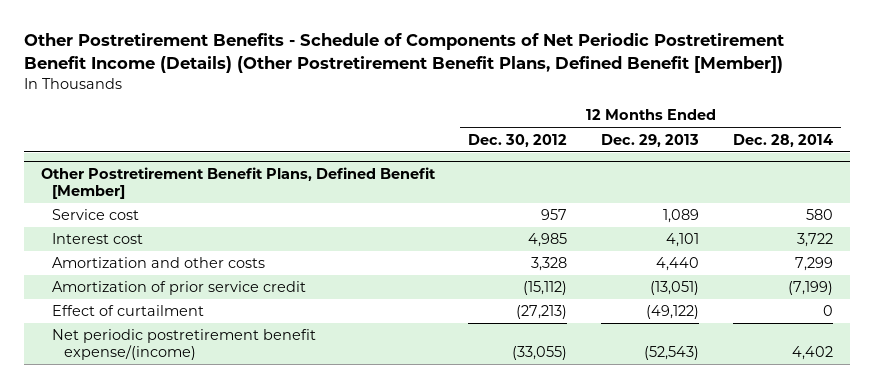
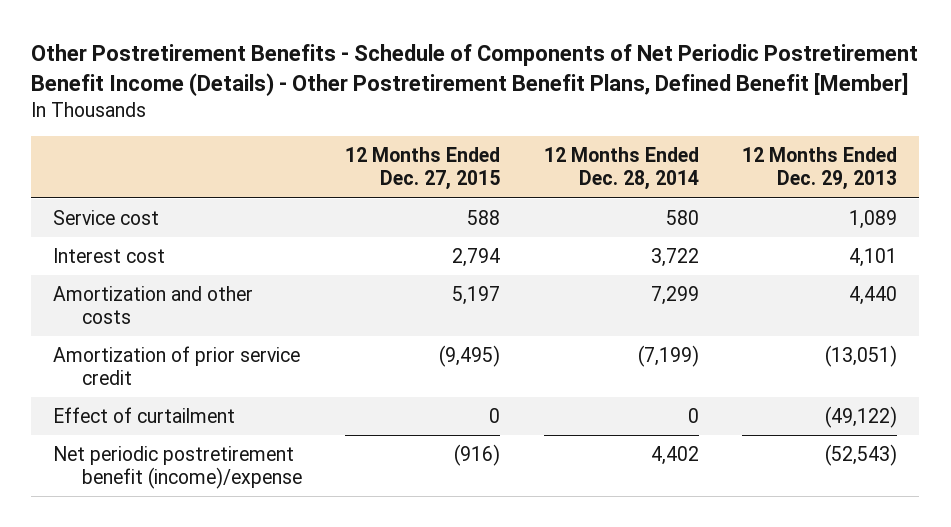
[23,33,784,74] Other Postretirement Benefits - Schedule of Components of Net Periodic Postretirement Benefit Income (Details) (Other Postretirement Benefit Plans, Defined Benefit [Member]) -> [31,44,919,97] Other Postretirement Benefits - Schedule of Components of Net Periodic Postretirement Benefit Income (Details) - Other Postretirement Benefit Plans, Defined Benefit [Member]
[468,133,568,147] Dec. 30, 2012 -> none
none -> [345,147,501,191] 12 Months Ended Dec. 27, 2015
[40,166,436,199] Other Postretirement Benefit Plans, Defined Benefit [Member] -> none
[52,329,317,361] Net periodic postretirement benefit expense/(income) -> [53,445,302,489] Net periodic postretirement benefit (income)/expense

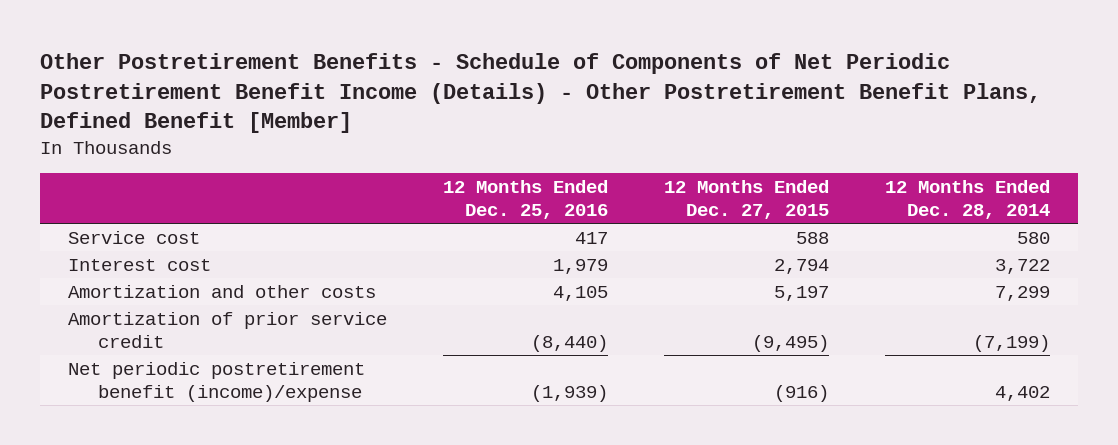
[742,147,898,191] 12 Months Ended Dec. 29, 2013 -> none
none -> [443,179,609,219] 12 Months Ended Dec. 25, 2016
[53,406,236,423] Effect of curtailment -> none

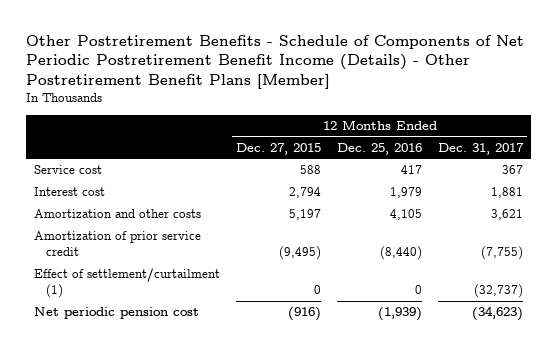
[39,53,1041,134] Other Postretirement Benefits - Schedule of Components of Net Periodic Postretirement Benefit Income (Details) - Other Postretirement Benefit Plans, Defined Benefit [Member] -> [25,34,524,89] Other Postretirement Benefits - Schedule of Components of Net Periodic Postretirement Benefit Income (Details) - Other Postretirement Benefit Plans [Member]
[885,179,1051,219] 12 Months Ended Dec. 28, 2014 -> none
none -> [438,142,525,155] Dec. 31, 2017
none -> [33,268,220,298] Effect of settlement/curtailment (1)
[67,361,365,402] Net periodic postretirement benefit (income)/expense -> [33,307,199,320] Net periodic pension cost

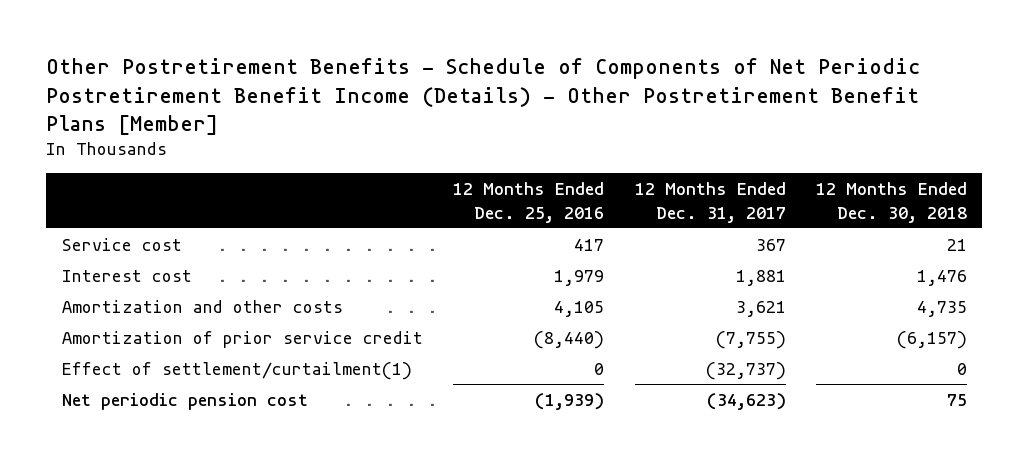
[236,142,322,155] Dec. 27, 2015 -> none
none -> [816,182,968,223] 12 Months Ended Dec. 30, 2018
[33,268,220,298] Effect of settlement/curtailment (1) -> [61,361,412,380] Effect of settlement/curtailment(1)

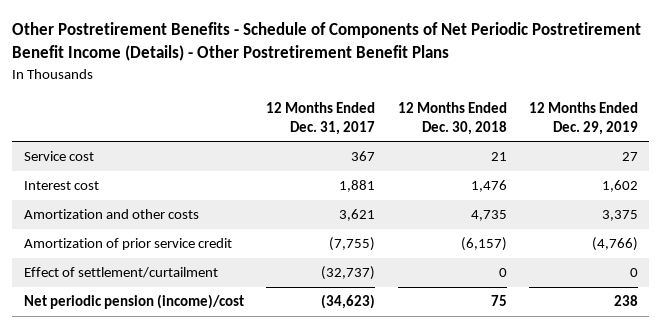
[46,58,921,135] Other Postretirement Benefits - Schedule of Components of Net Periodic Postretirement Benefit Income (Details) - Other Postretirement Benefit Plans [Member] -> [12,22,642,62] Other Postretirement Benefits - Schedule of Components of Net Periodic Postretirement Benefit Income (Details) - Other Postretirement Benefit Plans
[453,182,605,223] 12 Months Ended Dec. 25, 2016 -> none
none -> [529,101,639,135] 12 Months Ended Dec. 29, 2019
[61,361,412,380] Effect of settlement/curtailment(1) -> [23,267,218,279] Effect of settlement/curtailment
[61,392,308,410] Net periodic pension cost -> [23,294,244,310] Net periodic pension (income)/cost

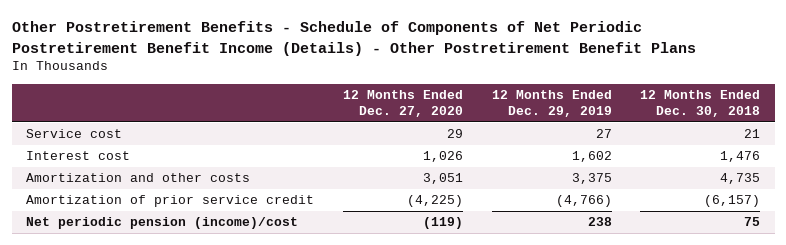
[266,101,376,135] 12 Months Ended Dec. 31, 2017 -> none
none -> [342,89,463,117] 12 Months Ended Dec. 27, 2020
[23,267,218,279] Effect of settlement/curtailment -> none

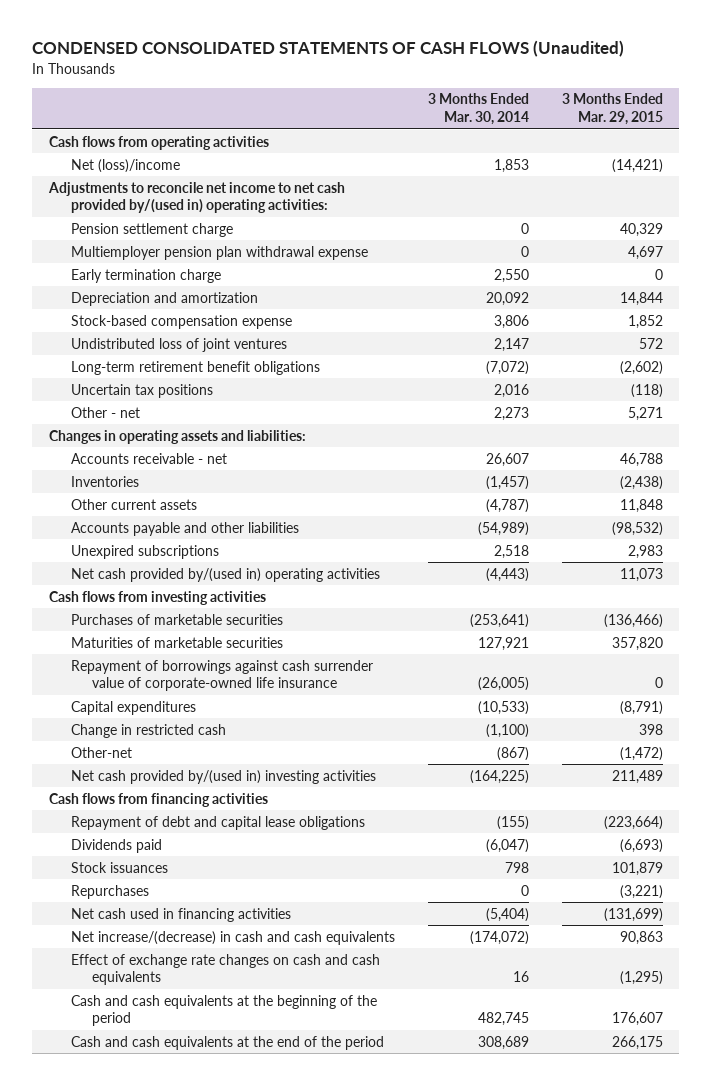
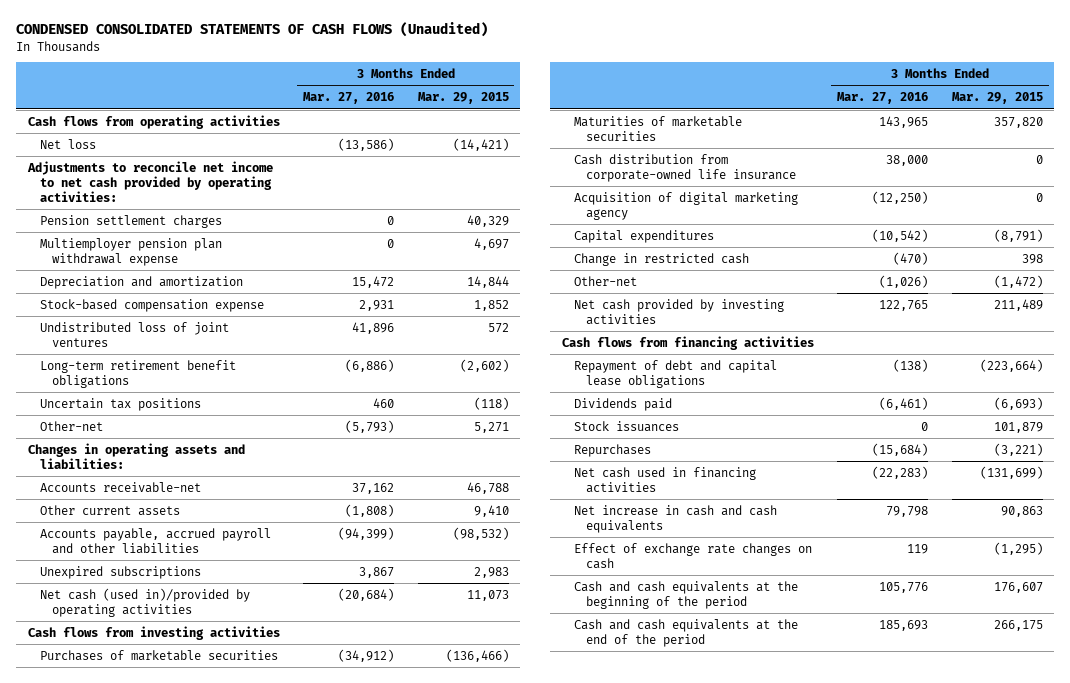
[427,93,529,126] 3 Months Ended Mar. 30, 2014 -> none
none -> [303,92,395,105] Mar. 27, 2016
[70,158,180,173] Net (loss)/income -> [39,138,96,149] Net loss
[47,181,345,214] Adjustments to reconcile net income to net cash provided by/(used in) operating activities: -> [26,160,273,203] Adjustments to reconcile net income to net cash provided by operating activities:
[70,222,233,237] Pension settlement charge -> [39,214,222,228] Pension settlement charges
[70,268,221,283] Early termination charge -> none
[70,406,140,418] Other - net -> [39,420,103,431] Other-net
[70,475,139,487] Inventories -> none
[70,452,227,464] Accounts receivable - net -> [39,481,201,493] Accounts receivable-net
[619,498,663,513] 11,848 -> [473,504,509,517] 9,410
[70,521,299,536] Accounts payable and other liabilities -> [39,527,271,554] Accounts payable, accrued payroll and other liabilities
[70,567,380,582] Net cash provided by/(used in) operating activities -> [39,587,250,617] Net cash (used in)/provided by operating activities
[70,659,373,692] Repayment of borrowings against cash surrender value of corporate-owned life insurance -> none
none -> [574,153,797,182] Cash distribution from corporate-owned life insurance
none -> [574,191,799,220] Acquisition of digital marketing agency
[70,769,376,784] Net cash provided by/(used in) investing activities -> [574,298,785,325] Net cash provided by investing activities
[70,930,395,945] Net increase/(decrease) in cash and cash equivalents -> [574,504,778,533] Net increase in cash and cash equivalents
[70,953,380,986] Effect of exchange rate changes on cash and cash equivalents -> [574,542,813,569] Effect of exchange rate changes on cash

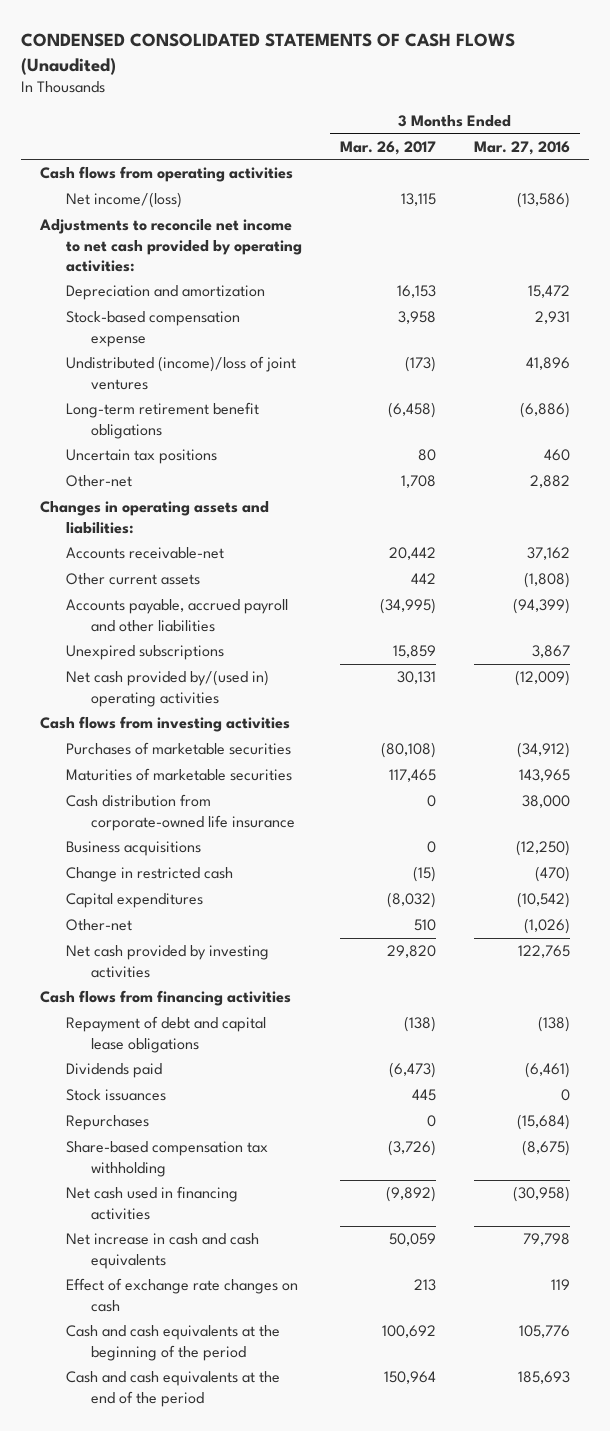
[417,92,509,105] Mar. 29, 2015 -> none
none -> [339,140,436,155] Mar. 26, 2017
[39,138,96,149] Net loss -> [65,192,182,209] Net income/(loss)
[39,214,222,228] Pension settlement charges -> none
[39,237,222,266] Multiemployer pension plan withdrawal expense -> none
[39,321,229,347] Undistributed loss of joint ventures -> [65,356,296,390] Undistributed (income)/loss of joint ventures
[345,419,395,433] (5,793) -> [530,475,571,489] 2,882
[39,587,250,617] Net cash (used in)/provided by operating activities -> [65,670,269,707] Net cash provided by/(used in) operating activities
[338,587,395,601] (20,684) -> [515,670,571,687] (12,009)
[574,191,799,220] Acquisition of digital marketing agency -> [65,841,201,857] Business acquisitions
[574,229,715,243] Capital expenditures -> [65,893,203,909] Capital expenditures
none -> [65,1141,268,1177] Share-based compensation tax withholding
[872,465,929,479] (22,283) -> [513,1186,571,1203] (30,958)

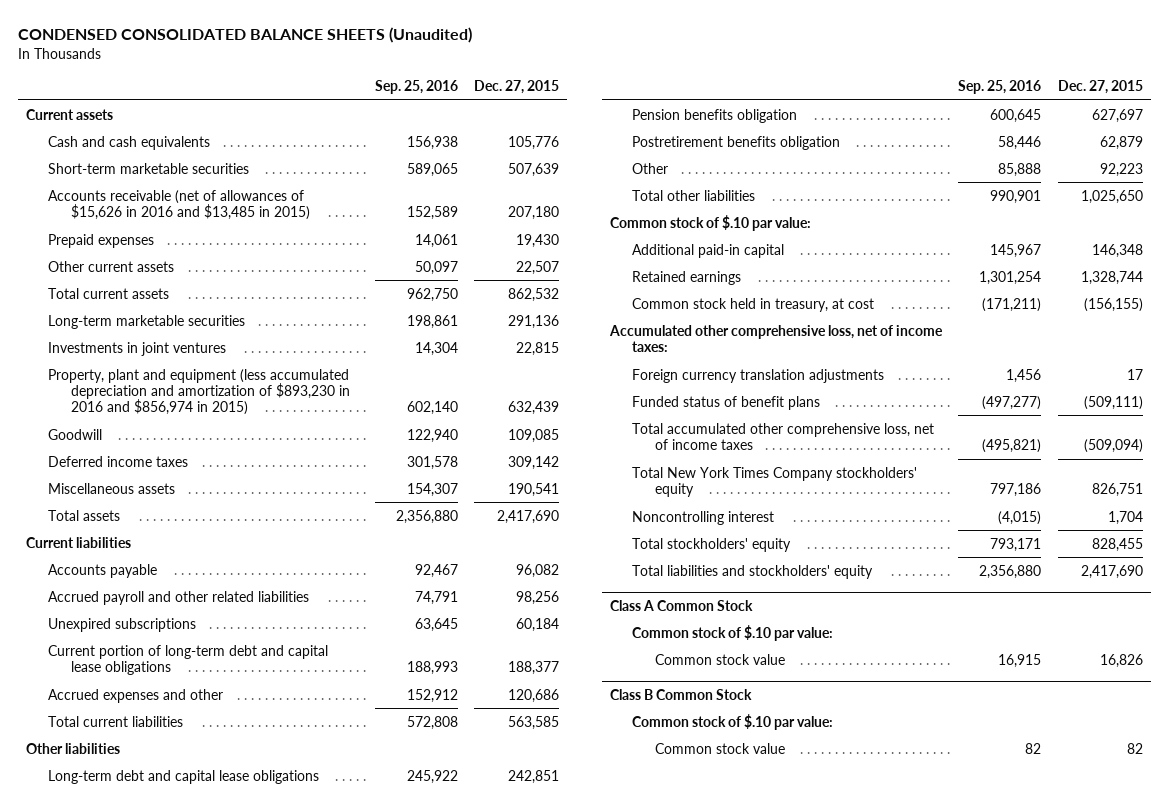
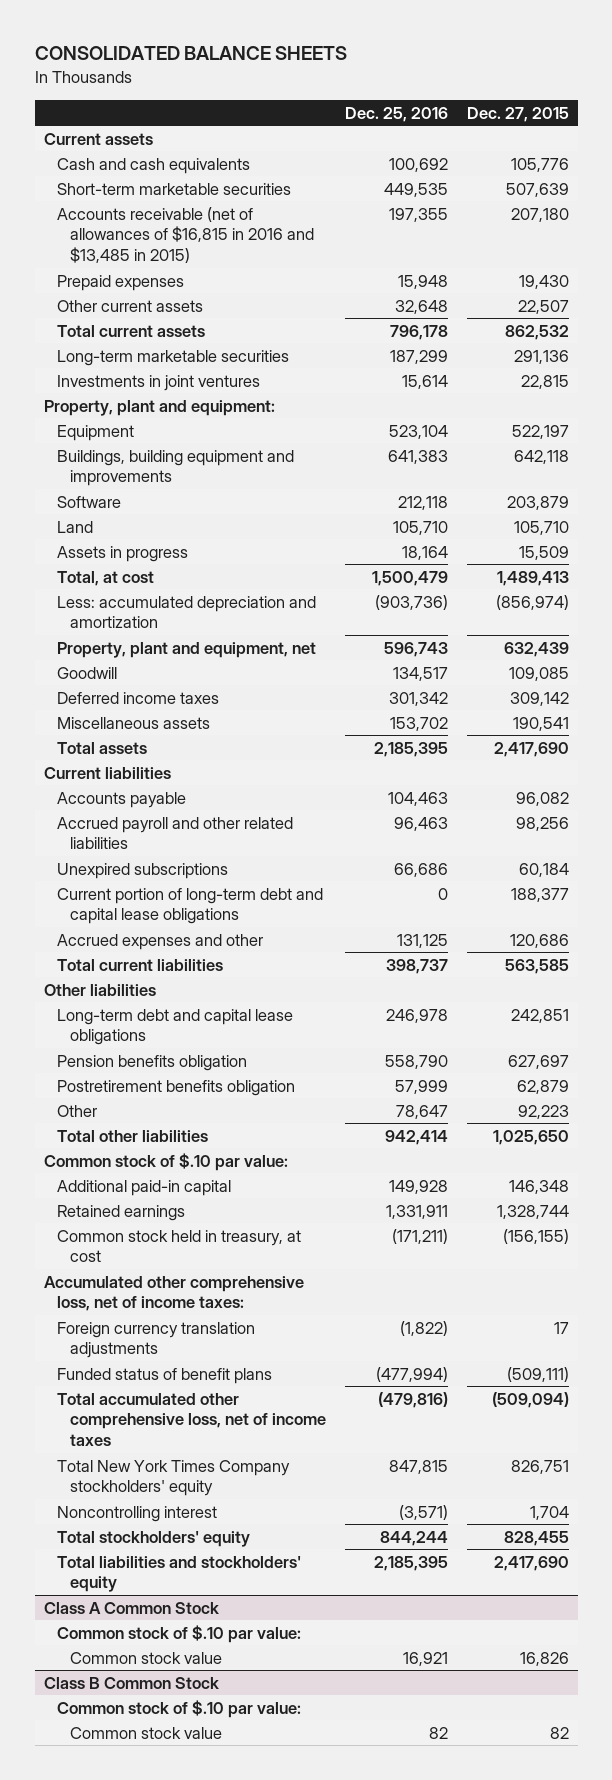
[18,26,473,43] CONDENSED CONSOLIDATED BALANCE SHEETS (Unaudited) -> [34,46,347,61] CONSOLIDATED BALANCE SHEETS
[374,80,458,95] Sep. 25, 2016 -> none
none -> [344,106,448,122] Dec. 25, 2016
[48,189,310,220] Accounts receivable (net of allowances of $15,626 in 2016 and $13,485 in 2015) -> [56,206,315,264] Accounts receivable (net of allowances of $16,815 in 2016 and $13,485 in 2015)
none -> [43,399,275,416] Property, plant and equipment:
none -> [56,424,134,441] Equipment
none -> [56,449,294,487] Buildings, building equipment and improvements
none -> [56,495,121,508] Software
none -> [56,520,93,533] Land
none -> [56,545,188,562] Assets in progress
none -> [56,570,154,586] Total, at cost
none -> [56,595,316,629] Less: accumulated depreciation and amortization
[48,368,350,416] Property, plant and equipment (less accumulated depreciation and amortization of $893,230 in 2016 and $856,974 in 2015) -> [56,641,316,658] Property, plant and equipment, net

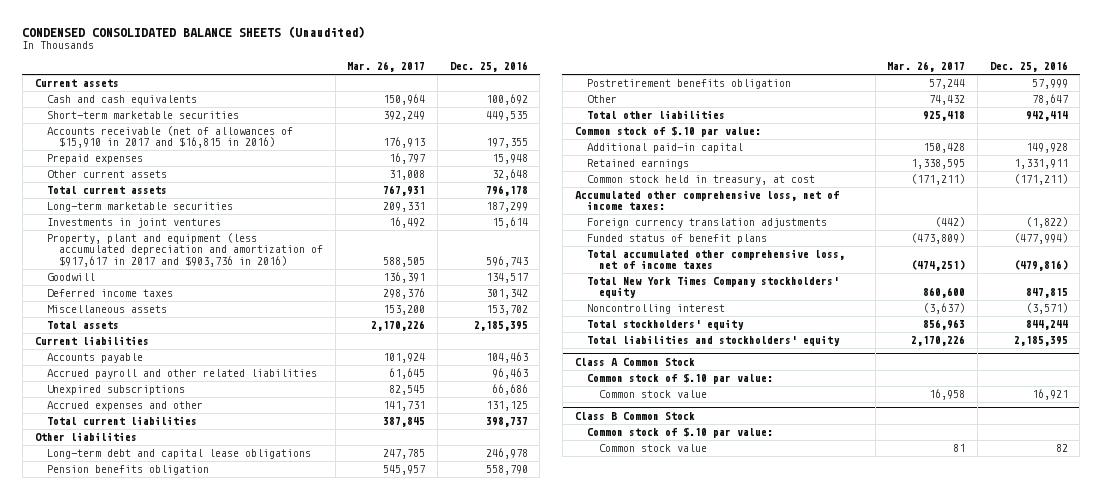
[34,46,347,61] CONSOLIDATED BALANCE SHEETS -> [22,25,366,38] CONDENSED CONSOLIDATED BALANCE SHEETS (Unaudited)
[466,106,569,122] Dec. 27, 2015 -> none
none -> [347,61,426,73] Mar. 26, 2017
[56,206,315,264] Accounts receivable (net of allowances of $16,815 in 2016 and $13,485 in 2015) -> [46,126,293,149] Accounts receivable (net of allowances of $15,910 in 2017 and $16,815 in 2016)
[43,399,275,416] Property, plant and equipment: -> none
[56,424,134,441] Equipment -> none
[56,449,294,487] Buildings, building equipment and improvements -> none
[56,495,121,508] Software -> none
[56,520,93,533] Land -> none
[56,545,188,562] Assets in progress -> none
[56,570,154,586] Total, at cost -> none
[56,595,316,629] Less: accumulated depreciation and amortization -> none
[56,641,316,658] Property, plant and equipment, net -> [46,233,324,267] Property, plant and equipment (less accumulated depreciation and amortization of $917,617 in 2017 and $903,736 in 2016)
[56,887,323,925] Current portion of long-term debt and capital lease obligations -> none

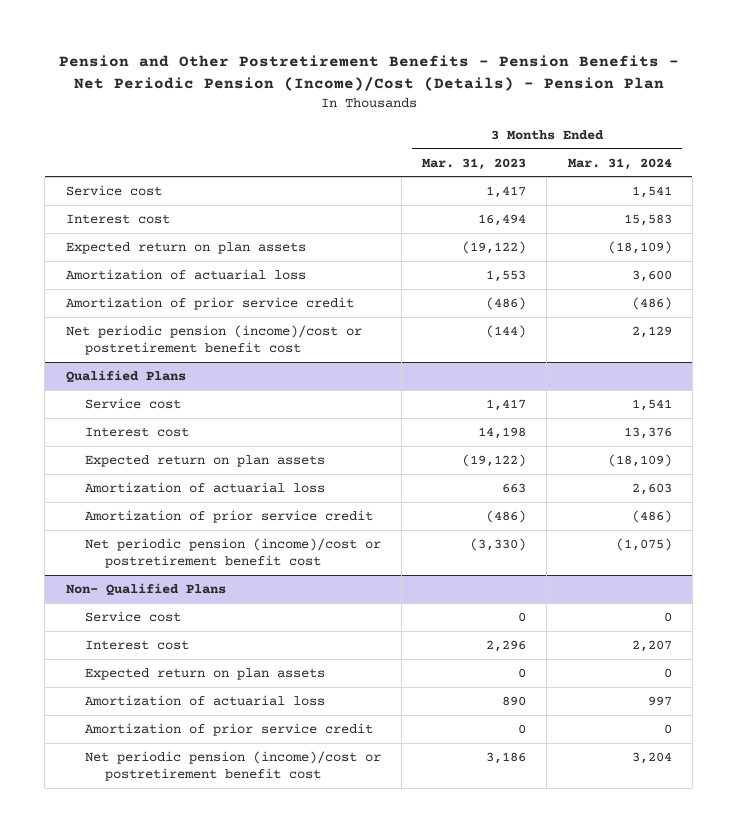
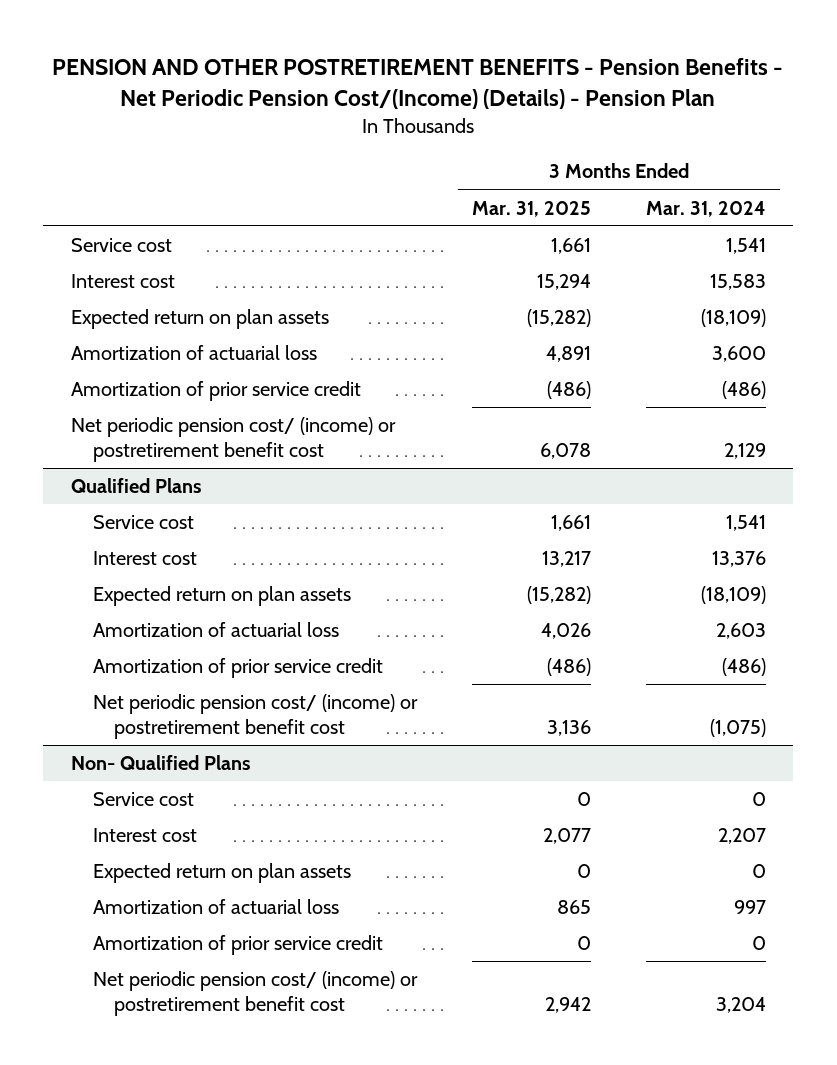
[58,55,679,92] Pension and Other Postretirement Benefits - Pension Benefits - Net Periodic Pension (Income)/Cost (Details) - Pension Plan -> [52,57,784,109] PENSION AND OTHER POSTRETIREMENT BENEFITS - Pension Benefits - Net Periodic Pension Cost/(Income) (Details) - Pension Plan
[422,157,527,170] Mar. 31, 2023 -> none
none -> [471,200,591,217] Mar. 31, 2025
[65,324,362,356] Net periodic pension (income)/cost or postretirement benefit cost -> [70,417,396,463] Net periodic pension cost/ (income) or postretirement benefit cost
[85,537,382,569] Net periodic pension (income)/cost or postretirement benefit cost -> [92,694,418,740] Net periodic pension cost/ (income) or postretirement benefit cost
[85,750,382,782] Net periodic pension (income)/cost or postretirement benefit cost -> [92,971,418,1017] Net periodic pension cost/ (income) or postretirement benefit cost

